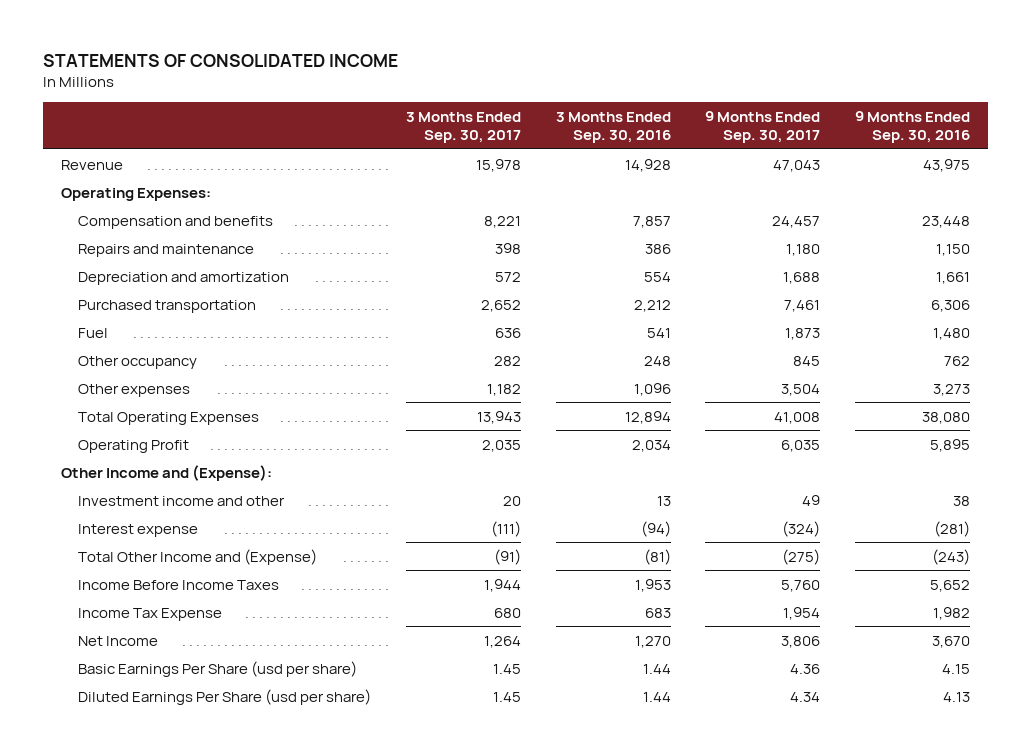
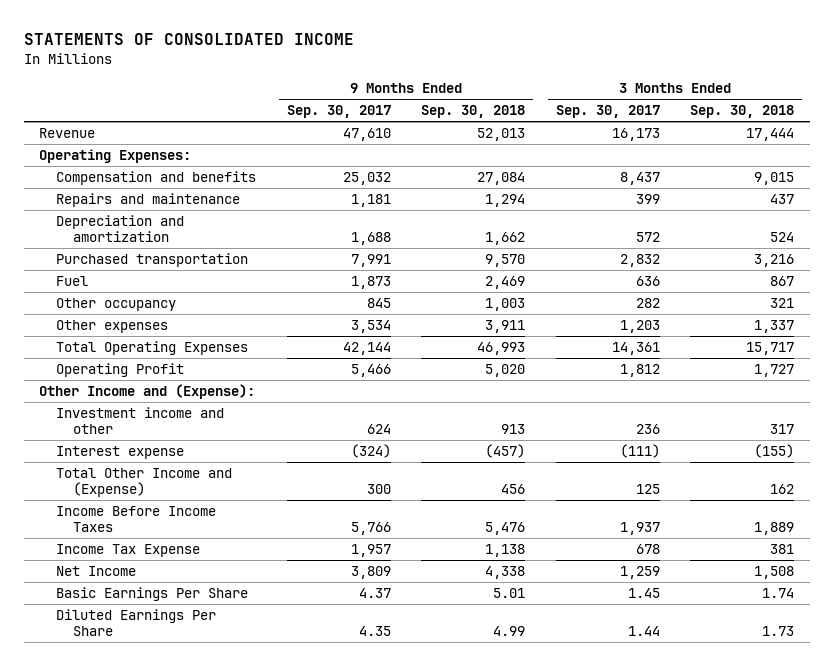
[555,111,671,144] 3 Months Ended Sep. 30, 2016 -> none
[855,110,971,144] 9 Months Ended Sep. 30, 2016 -> none
none -> [421,105,526,119] Sep. 30, 2018
none -> [690,105,795,119] Sep. 30, 2018
[475,158,521,172] 15,978 -> [611,127,660,141] 16,173
[773,159,821,172] 47,043 -> [342,127,391,141] 47,610
[483,215,521,228] 8,221 -> [619,171,660,185] 8,437
[772,215,821,228] 24,457 -> [342,171,391,185] 25,032
[494,242,521,254] 398 -> [635,193,660,204] 399
[786,243,821,256] 1,180 -> [350,193,391,207] 1,181
[480,299,521,312] 2,652 -> [619,253,660,267] 2,832
[784,299,821,312] 7,461 -> [350,253,391,267] 7,991
[486,383,521,396] 1,182 -> [619,319,660,333] 1,203
[781,383,821,396] 3,504 -> [350,319,391,333] 3,534
[476,410,521,424] 13,943 -> [611,341,660,355] 14,361
[774,411,821,424] 41,008 -> [342,341,391,355] 42,144
[481,439,521,452] 2,035 -> [619,363,660,377] 1,812
[781,439,821,452] 6,035 -> [350,363,391,377] 5,466
[502,495,521,506] 20 -> [635,424,660,435] 236
[802,494,821,506] 49 -> [366,424,391,435] 624
[493,548,521,565] (91) -> [635,484,660,495] 125
[782,548,821,565] (275) -> [366,484,391,495] 300
[483,578,521,592] 1,944 -> [619,522,660,536] 1,937
[781,579,821,592] 5,760 -> [350,522,391,536] 5,766
[493,607,521,618] 680 -> [635,543,660,554] 678
[783,606,821,620] 1,954 -> [350,543,391,557] 1,957
[483,635,521,648] 1,264 -> [619,565,660,579] 1,259
[781,635,821,648] 3,806 -> [350,565,391,579] 3,809
[78,660,358,677] Basic Earnings Per Share (usd per share) -> [56,586,249,601] Basic Earnings Per Share
[790,663,821,674] 4.36 -> [358,587,391,598] 4.37
[78,688,372,705] Diluted Earnings Per Share (usd per share) -> [56,608,217,637] Diluted Earnings Per Share
[492,691,521,702] 1.45 -> [627,626,660,637] 1.44
[790,691,821,702] 4.34 -> [358,626,391,637] 4.35

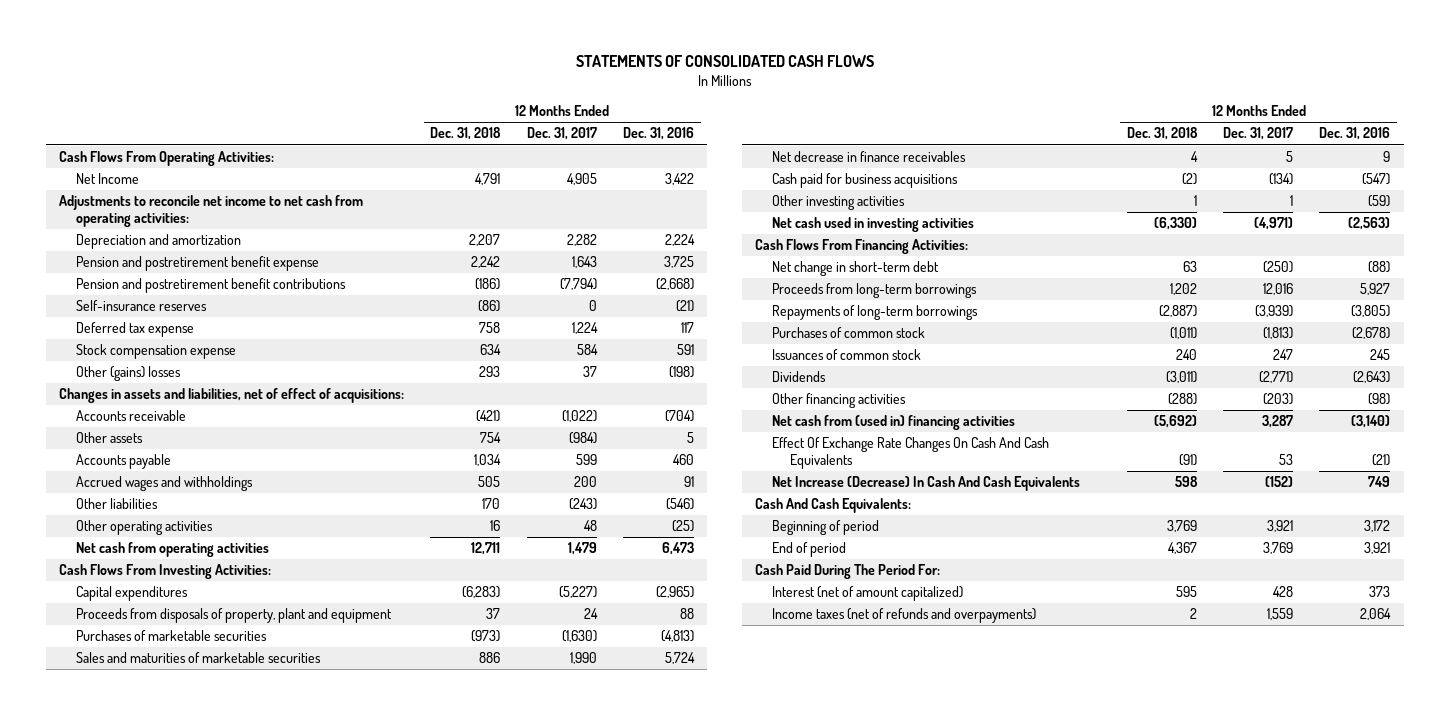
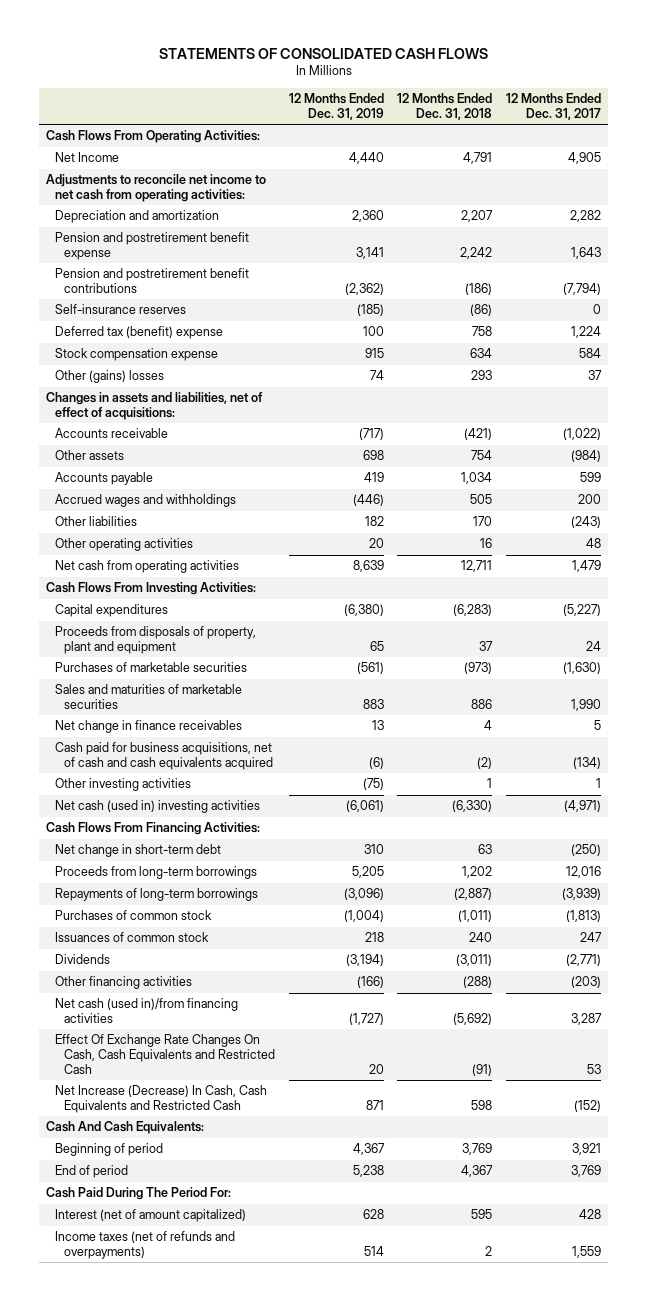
[623,127,695,141] Dec. 31, 2016 -> none
none -> [288,93,384,120] 12 Months Ended Dec. 31, 2019
[76,322,195,338] Deferred tax expense -> [55,326,224,340] Deferred tax (benefit) expense
[772,151,967,163] Net decrease in finance receivables -> [55,720,243,734] Net change in finance receivables
[772,173,959,189] Cash paid for business acquisitions -> [55,742,273,771] Cash paid for business acquisitions, net of cash and cash equivalents acquired
[772,217,975,233] Net cash used in investing activities -> [55,800,261,814] Net cash (used in) investing activities
[772,415,1016,431] Net cash from (used in) financing activities -> [55,998,239,1024] Net cash (used in)/from financing activities
[772,437,1050,469] Effect Of Exchange Rate Changes On Cash And Cash Equivalents -> [55,1034,275,1074] Effect Of Exchange Rate Changes On Cash, Cash Equivalents and Restricted Cash
[772,476,1081,492] Net Increase (Decrease) In Cash And Cash Equivalents -> [55,1085,268,1114] Net Increase (Decrease) In Cash, Cash Equivalents and Restricted Cash

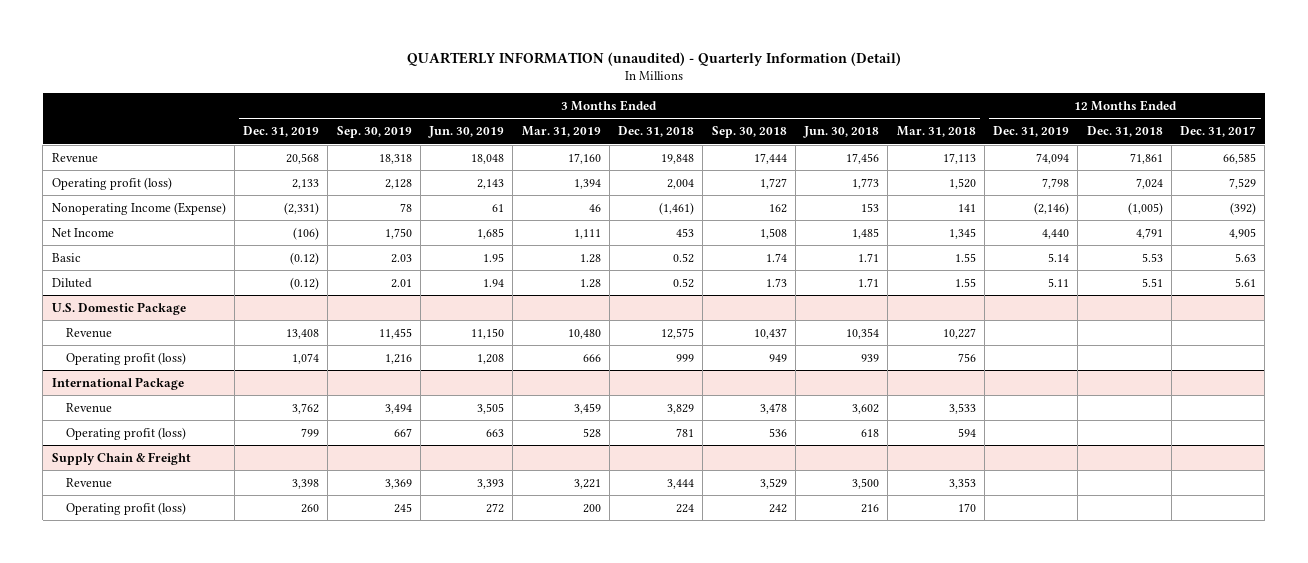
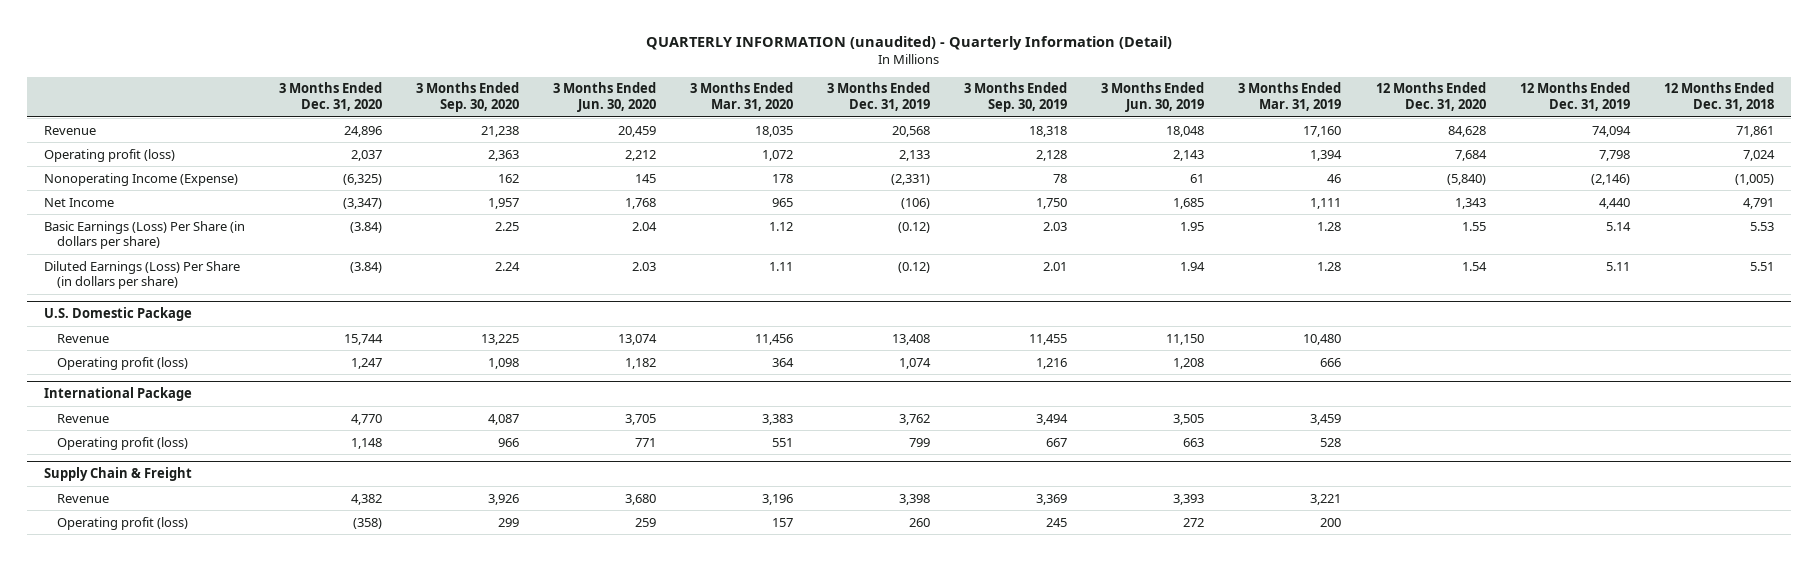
[618,126,695,138] Dec. 31, 2018 -> none
[711,126,787,139] Sep. 30, 2018 -> none
[803,126,880,139] Jun. 30, 2018 -> none
[896,126,976,138] Mar. 31, 2018 -> none
[1180,126,1257,138] Dec. 31, 2017 -> none
none -> [278,82,382,112] 3 Months Ended Dec. 31, 2020
none -> [416,82,520,113] 3 Months Ended Sep. 30, 2020
none -> [553,82,657,113] 3 Months Ended Jun. 30, 2020
none -> [690,82,794,112] 3 Months Ended Mar. 31, 2020
none -> [1375,82,1486,112] 12 Months Ended Dec. 31, 2020
[51,252,81,262] Basic -> [43,220,245,250] Basic Earnings (Loss) Per Share (in dollars per share)
[51,277,92,288] Diluted -> [43,260,240,290] Diluted Earnings (Loss) Per Share (in dollars per share)

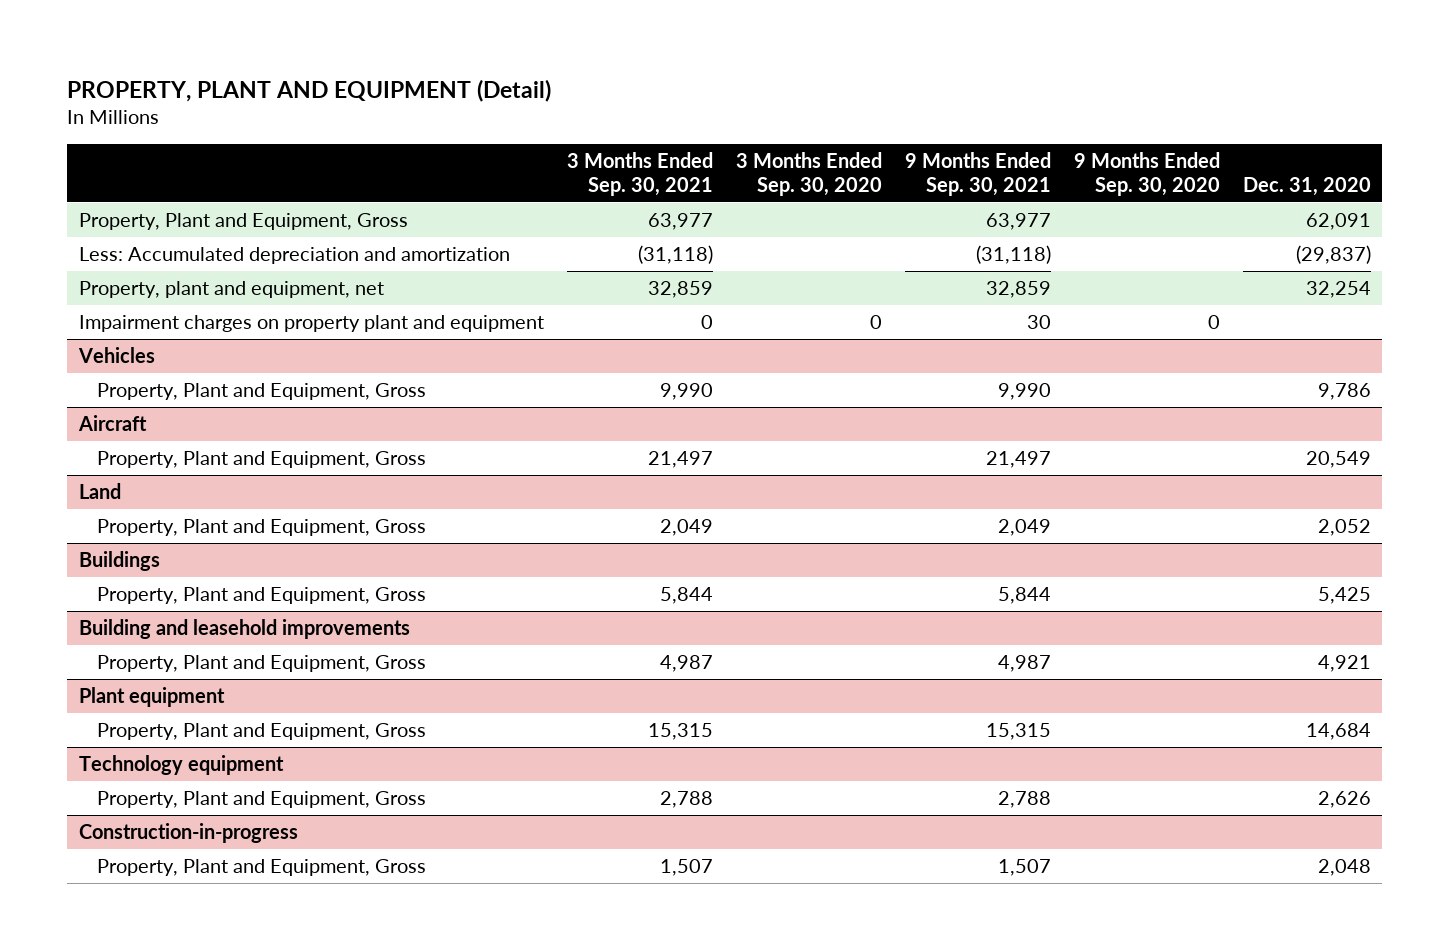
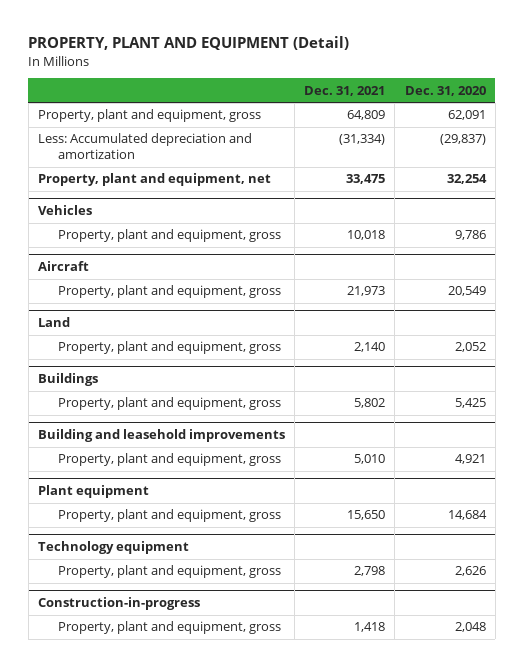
[566,151,713,196] 3 Months Ended Sep. 30, 2021 -> none
[735,151,882,196] 3 Months Ended Sep. 30, 2020 -> none
[904,151,1051,196] 9 Months Ended Sep. 30, 2021 -> none
[1073,151,1220,196] 9 Months Ended Sep. 30, 2020 -> none
none -> [304,85,386,96] Dec. 31, 2021
[78,213,408,231] Property, Plant and Equipment, Gross -> [37,109,261,123] Property, plant and equipment, gross
[78,315,544,333] Impairment charges on property plant and equipment -> none
[97,383,427,401] Property, Plant and Equipment, Gross -> [57,229,281,243] Property, plant and equipment, gross
[97,451,427,469] Property, Plant and Equipment, Gross -> [57,285,281,299] Property, plant and equipment, gross
[97,519,427,537] Property, Plant and Equipment, Gross -> [57,341,281,355] Property, plant and equipment, gross
[97,587,427,605] Property, Plant and Equipment, Gross -> [57,397,281,411] Property, plant and equipment, gross
[97,655,427,673] Property, Plant and Equipment, Gross -> [57,453,281,467] Property, plant and equipment, gross
[97,723,427,741] Property, Plant and Equipment, Gross -> [57,509,281,523] Property, plant and equipment, gross
[97,791,427,809] Property, Plant and Equipment, Gross -> [57,565,281,579] Property, plant and equipment, gross
[97,859,427,877] Property, Plant and Equipment, Gross -> [57,621,281,635] Property, plant and equipment, gross

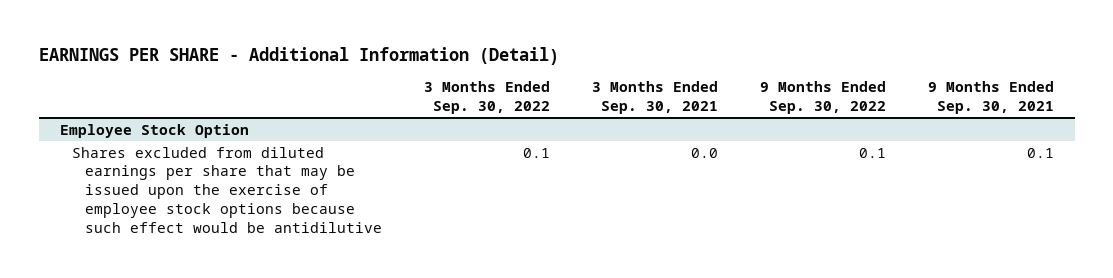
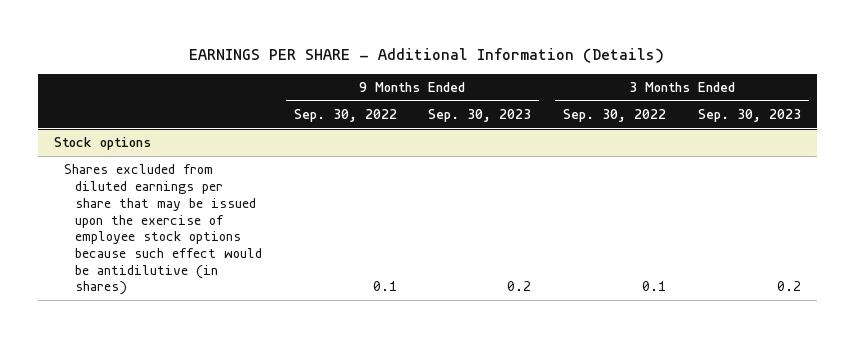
[38,47,559,66] EARNINGS PER SHARE - Additional Information (Detail) -> [189,47,665,63] EARNINGS PER SHARE - Additional Information (Details)
[591,81,718,115] 3 Months Ended Sep. 30, 2021 -> none
[927,81,1054,115] 9 Months Ended Sep. 30, 2021 -> none
none -> [428,108,532,122] Sep. 30, 2023
none -> [697,108,801,122] Sep. 30, 2023
[59,123,249,138] Employee Stock Option -> [53,137,151,151] Stock options
[72,146,382,233] Shares excluded from diluted earnings per share that may be issued upon the exercise of employee stock options because such effect would be antidilutive -> [64,164,262,296] Shares excluded from diluted earnings per share that may be issued upon the exercise of employee stock options because such effect would be antidilutive (in shares)

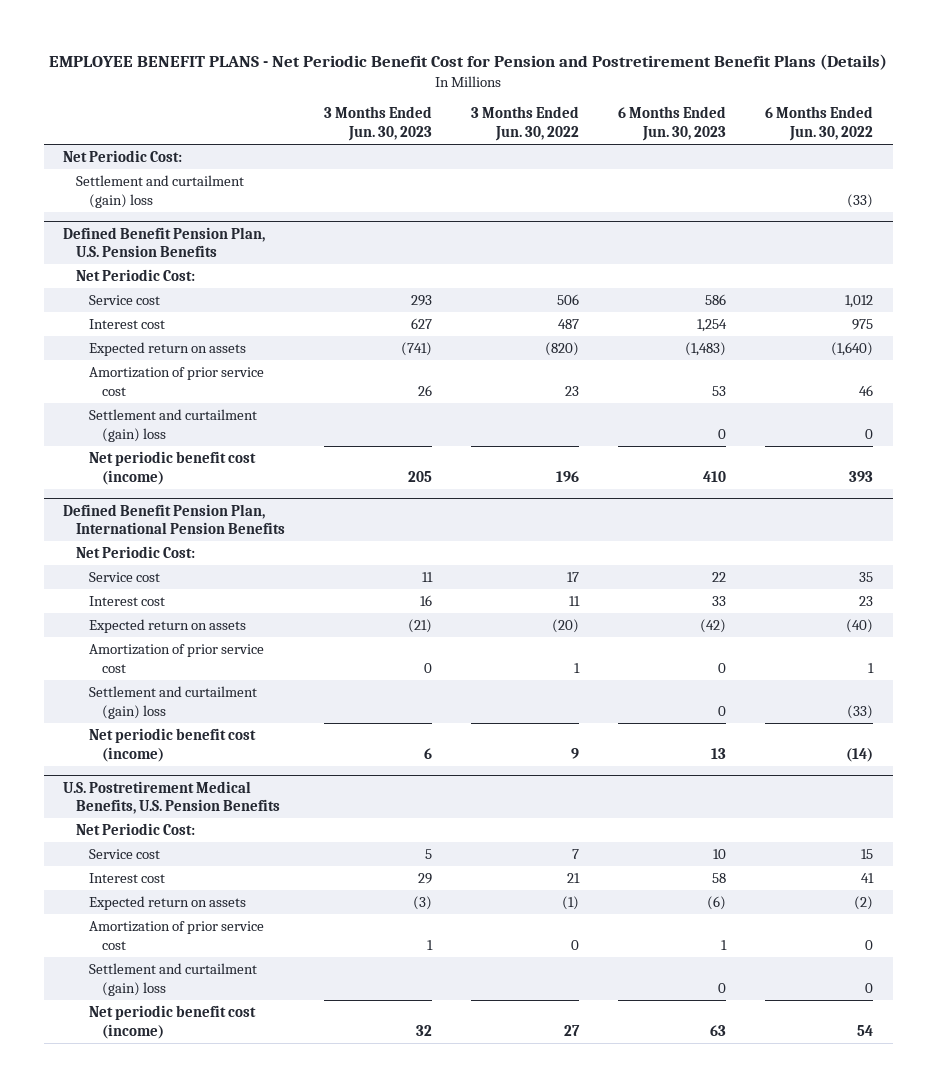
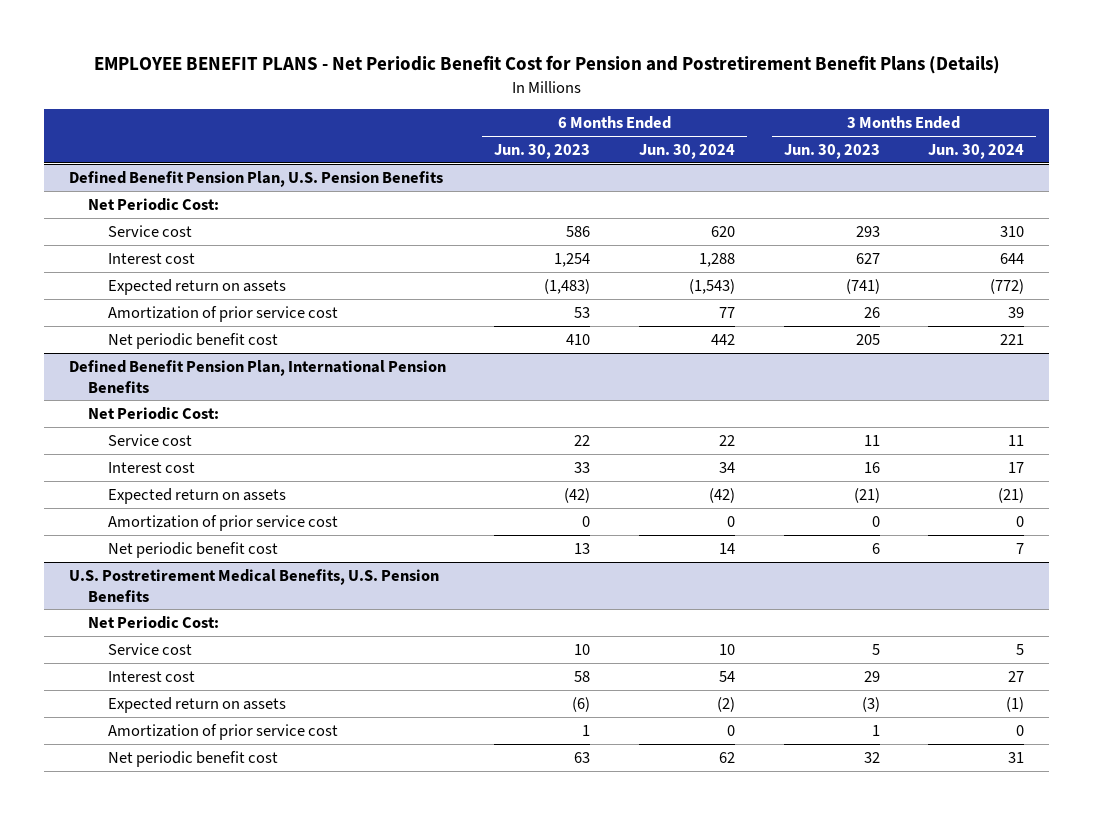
[471,106,580,142] 3 Months Ended Jun. 30, 2022 -> none
[765,106,874,142] 6 Months Ended Jun. 30, 2022 -> none
none -> [639,143,736,159] Jun. 30, 2024
none -> [928,143,1025,159] Jun. 30, 2024
[63,150,183,163] Net Periodic Cost: -> none
[76,175,245,208] Settlement and curtailment (gain) loss -> none
[89,409,258,442] Settlement and curtailment (gain) loss -> none
[89,451,257,485] Net periodic benefit cost (income) -> [108,332,279,349] Net periodic benefit cost
[89,686,258,719] Settlement and curtailment (gain) loss -> none
[89,728,257,762] Net periodic benefit cost (income) -> [108,541,279,558] Net periodic benefit cost
[89,963,258,996] Settlement and curtailment (gain) loss -> none
[89,1005,257,1039] Net periodic benefit cost (income) -> [108,750,279,767] Net periodic benefit cost

